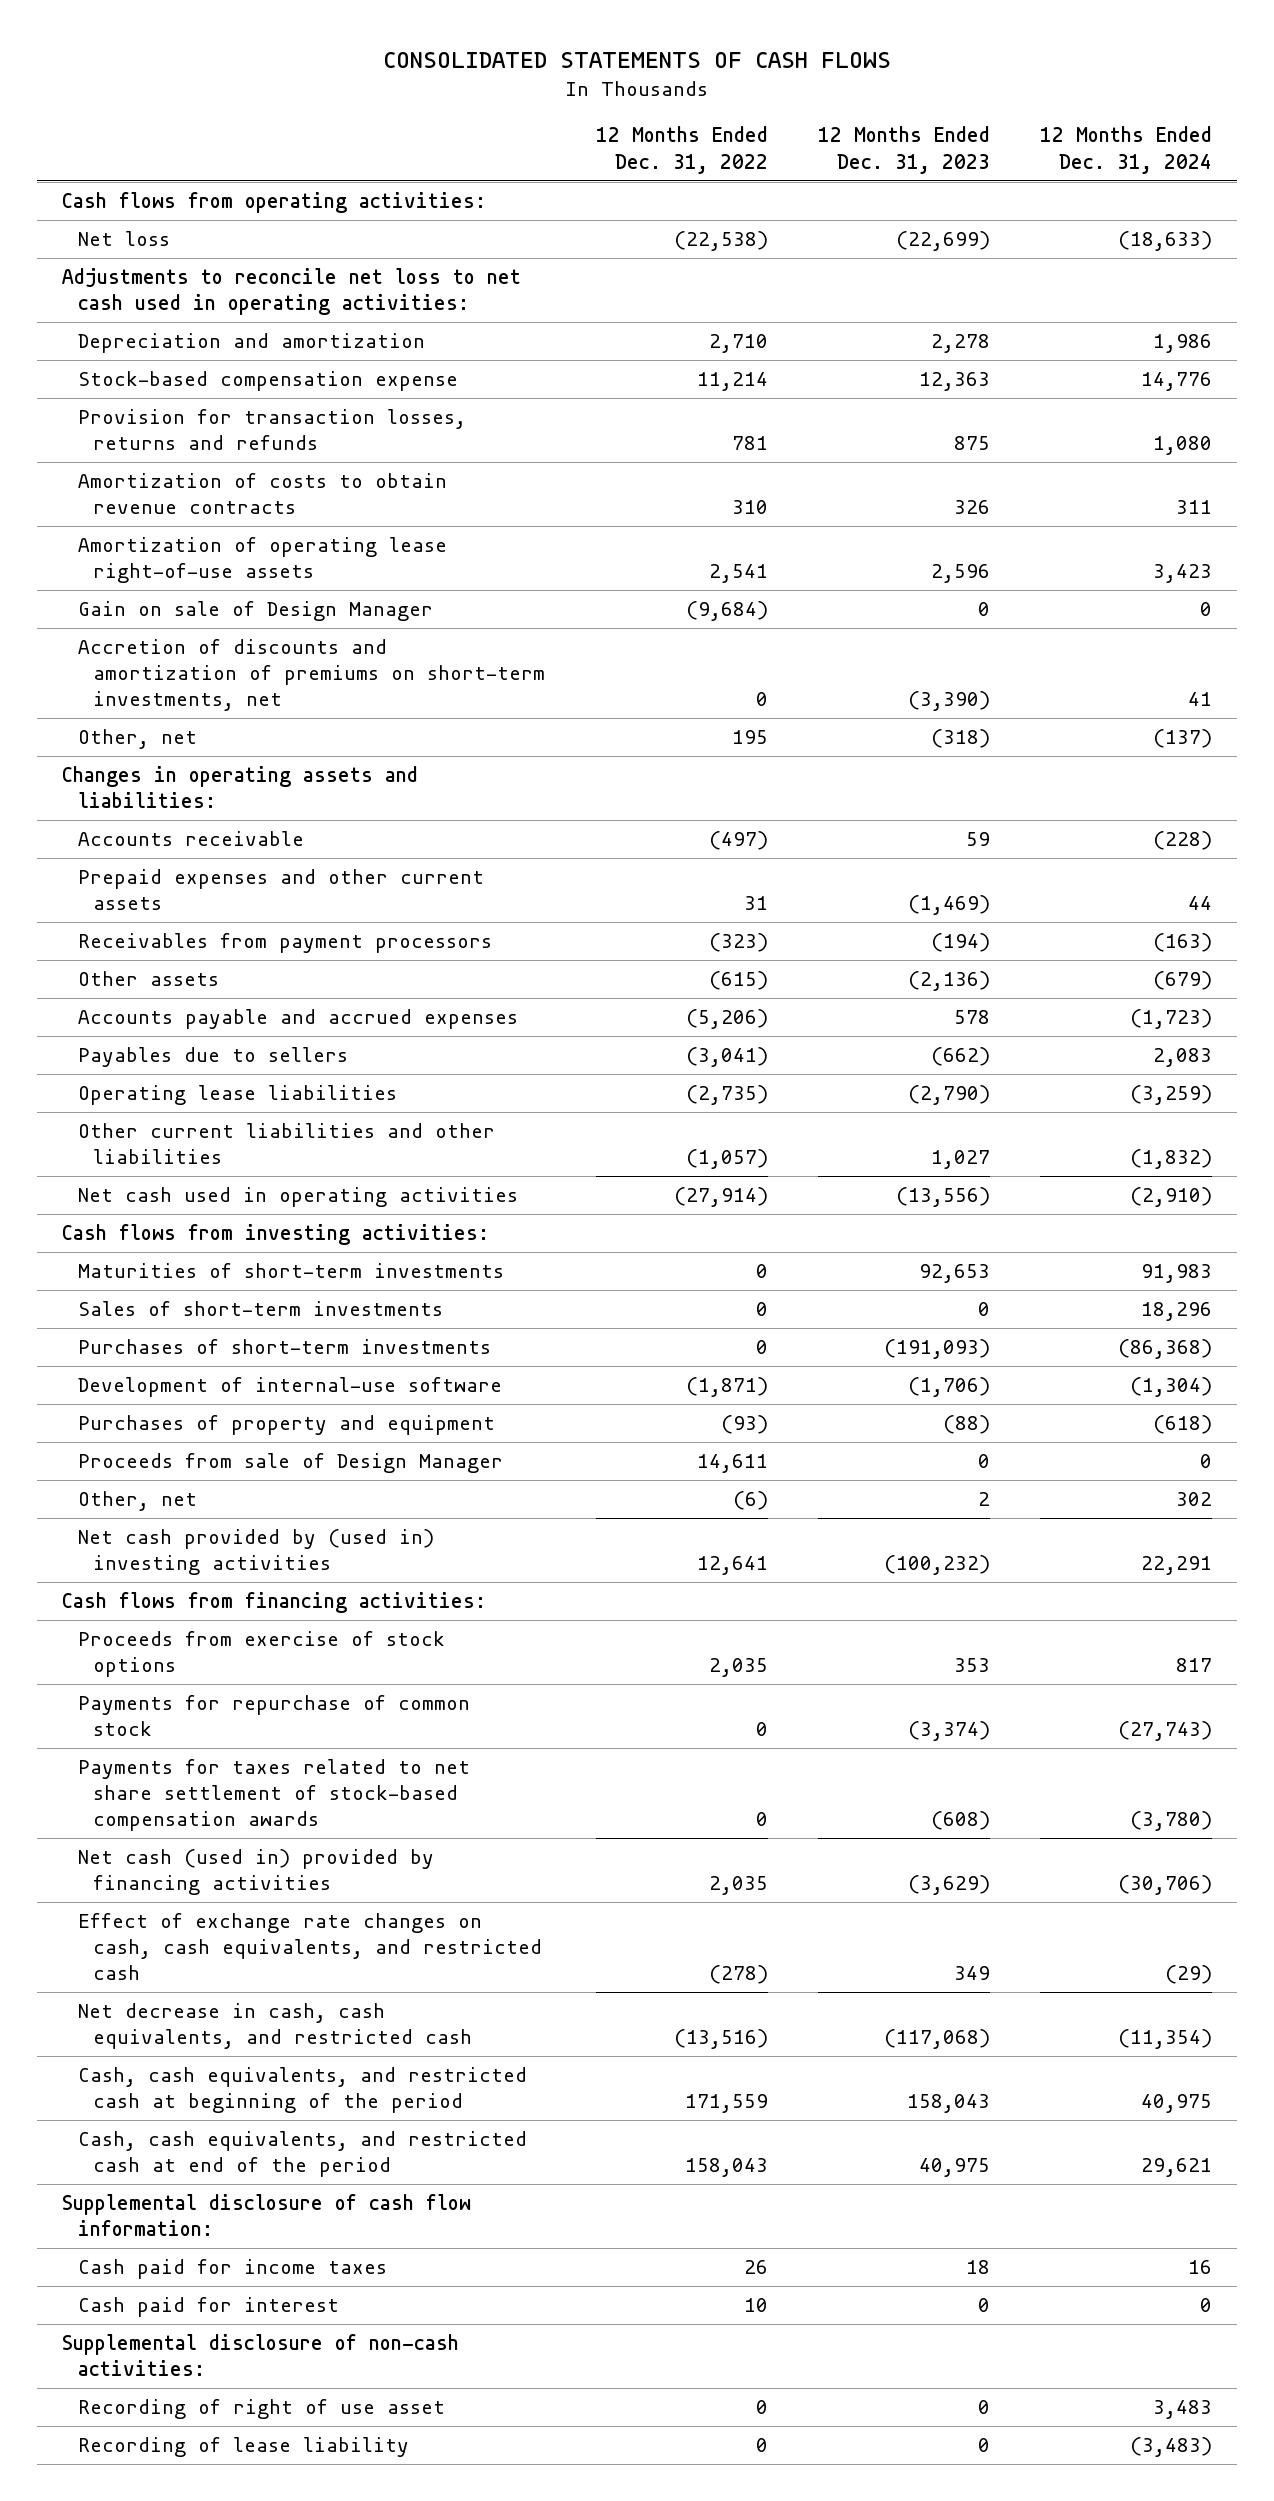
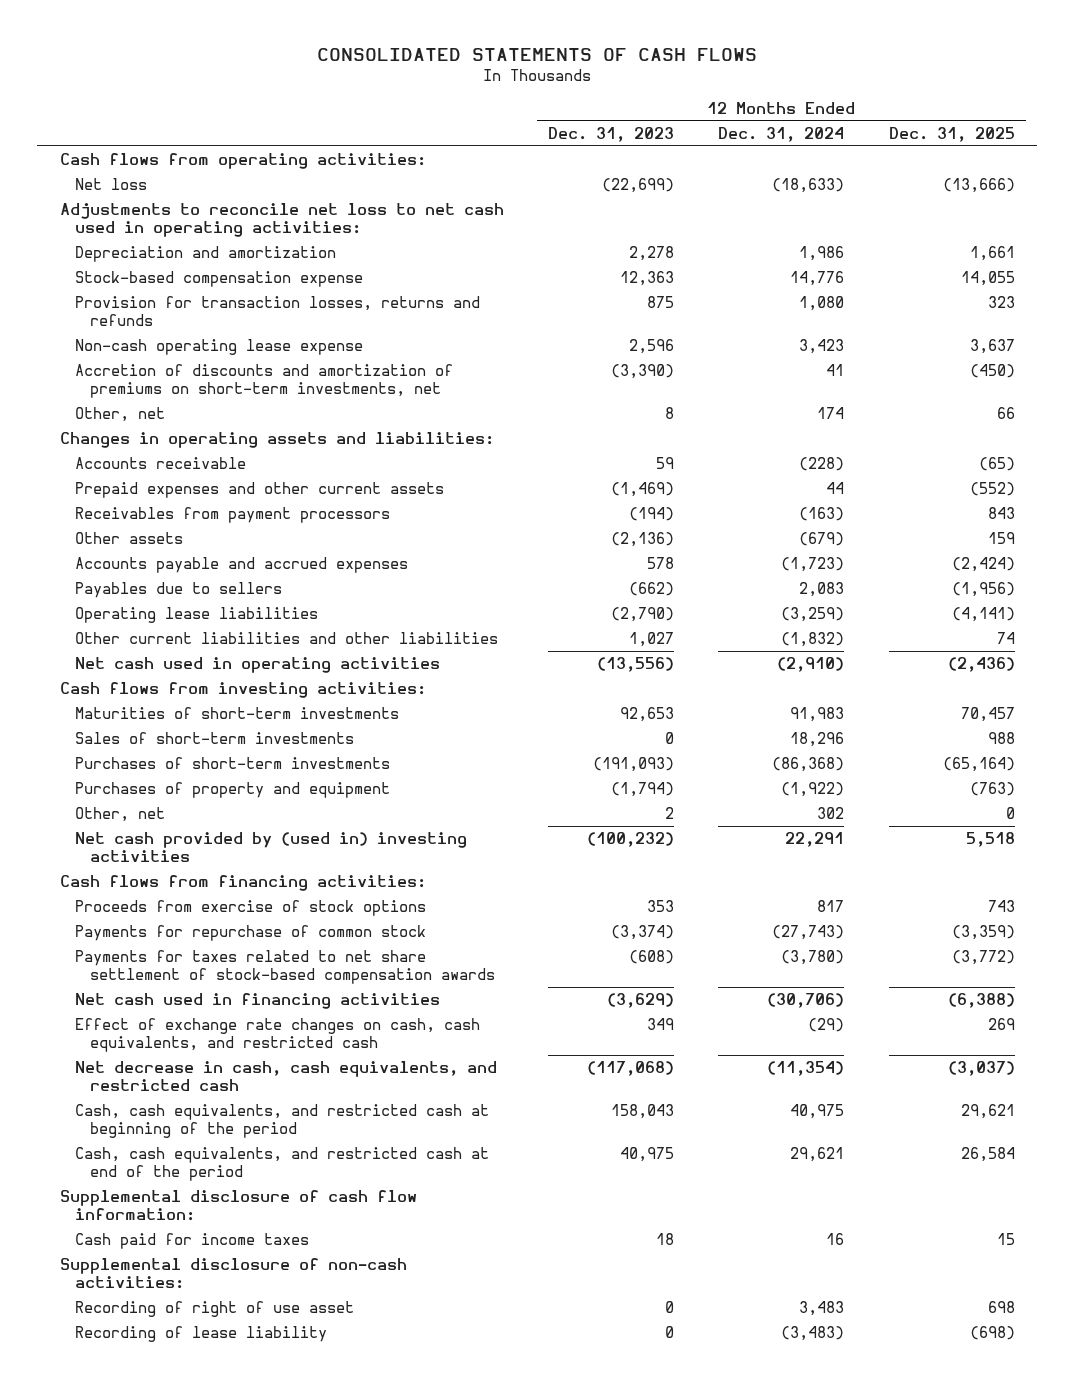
[595,126,768,174] 12 Months Ended Dec. 31, 2022 -> none
none -> [888,126,1015,142] Dec. 31, 2025
[77,473,447,515] Amortization of costs to obtain revenue contracts -> none
[77,601,433,622] Gain on sale of Design Manager -> none
[77,537,447,584] Amortization of operating lease right-of-use assets -> [74,339,363,356] Non-cash operating lease expense
[931,729,991,749] (318) -> [664,407,674,420] 8
[1153,729,1213,749] (137) -> [817,407,845,420] 174
[77,1377,502,1398] Development of internal-use software -> none
[77,1453,503,1474] Proceeds from sale of Design Manager -> none
[943,1415,991,1435] (88) -> [610,782,674,798] (1,794)
[1153,1415,1213,1435] (618) -> [781,782,845,798] (1,922)
[77,1849,434,1896] Net cash (used in) provided by financing activities -> [74,993,440,1010] Net cash used in financing activities
[77,2297,339,2318] Cash paid for interest -> none

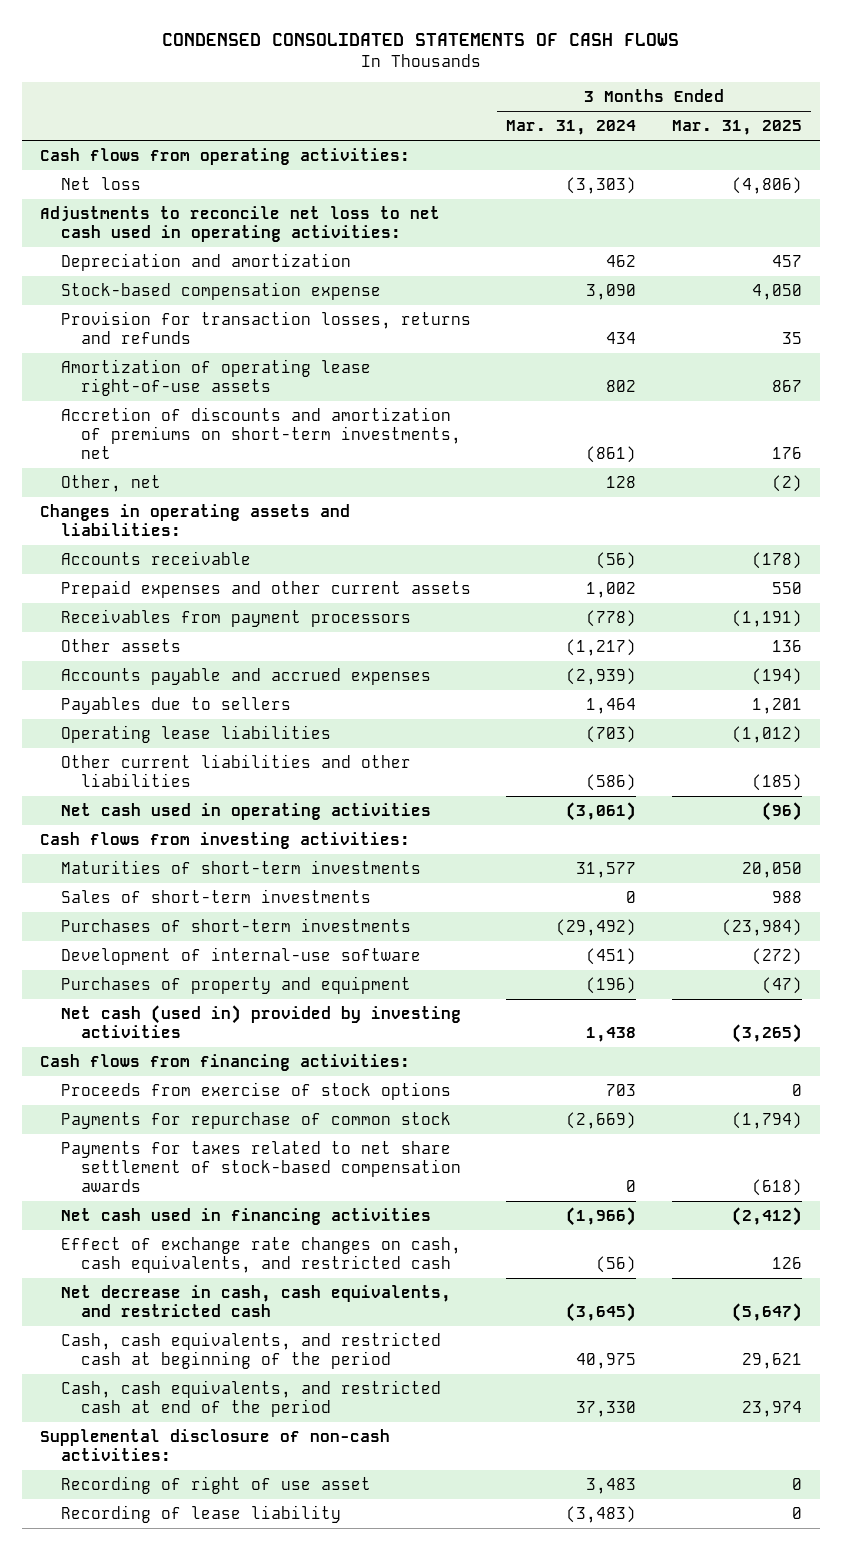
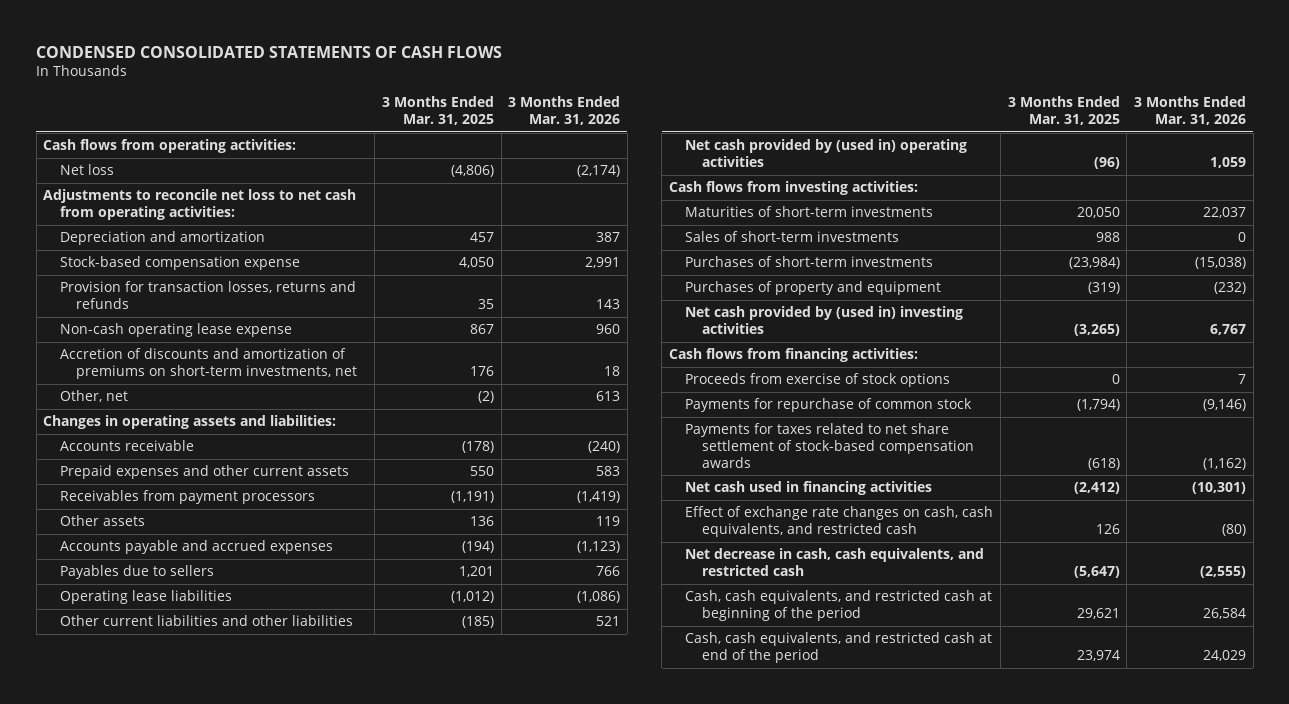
[506,120,637,136] Mar. 31, 2024 -> none
none -> [508,96,621,126] 3 Months Ended Mar. 31, 2026
[39,205,440,243] Adjustments to reconcile net loss to net cash used in operating activities: -> [43,189,357,221] Adjustments to reconcile net loss to net cash from operating activities:
[60,358,371,397] Amortization of operating lease right-of-use assets -> [59,323,292,338] Non-cash operating lease expense
[60,802,431,820] Net cash used in operating activities -> [685,139,968,168] Net cash provided by (used in) operating activities
[60,946,421,965] Development of internal-use software -> none
[762,976,803,994] (47) -> [1087,282,1120,295] (319)
[60,1004,461,1039] Net cash (used in) provided by investing activities -> [685,306,964,335] Net cash provided by (used in) investing activities
[39,1428,390,1462] Supplemental disclosure of non-cash activities: -> none
[60,1475,371,1494] Recording of right of use asset -> none
[60,1504,341,1523] Recording of lease liability -> none

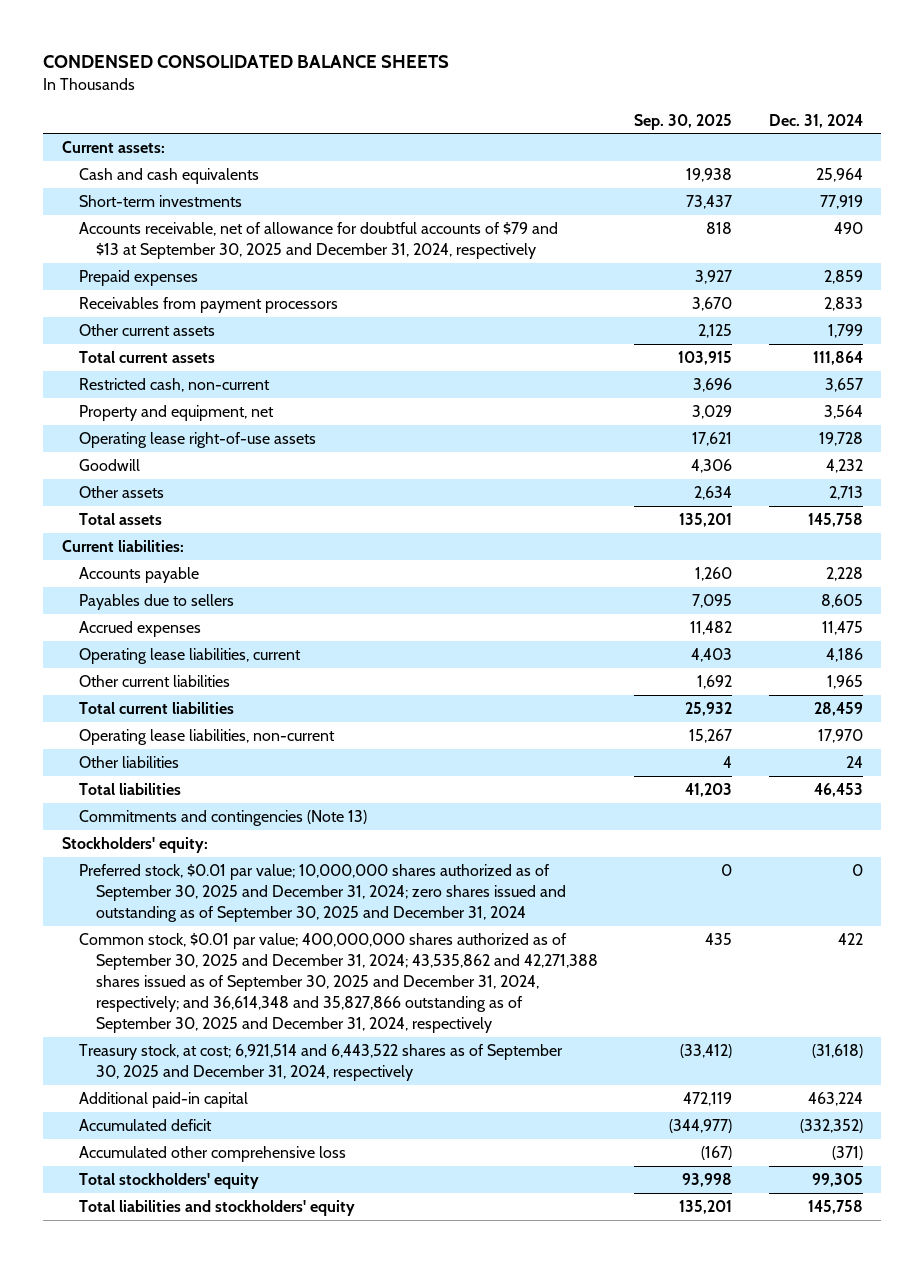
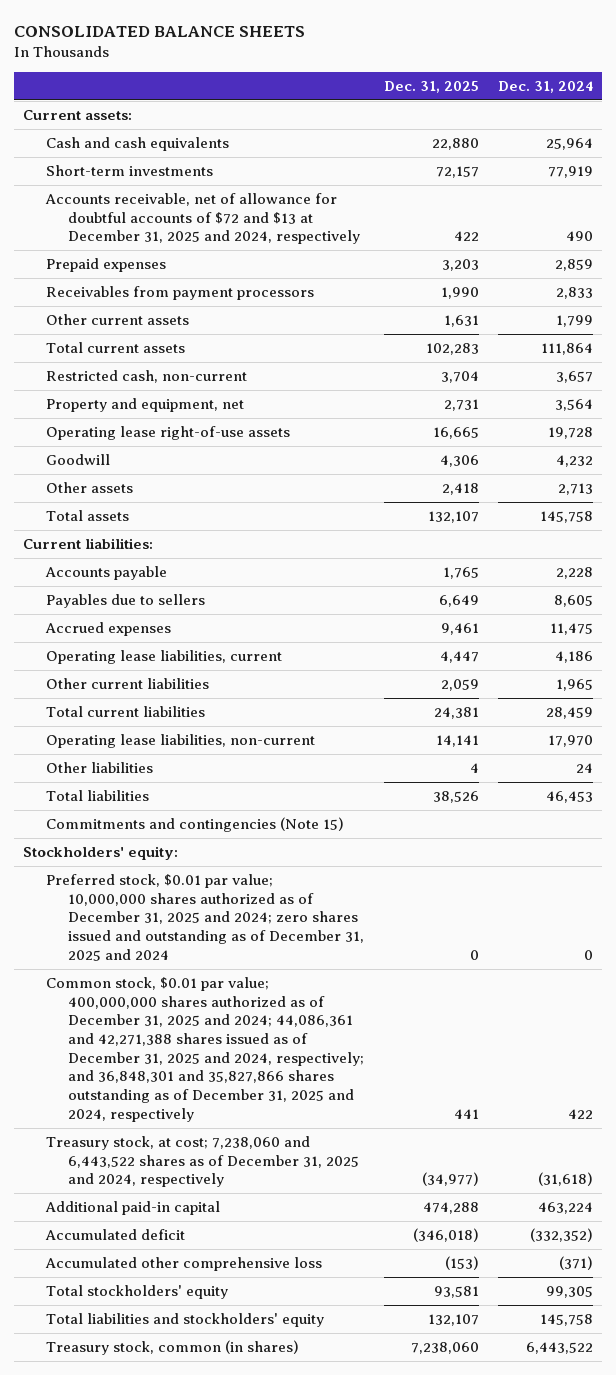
[43,55,450,69] CONDENSED CONSOLIDATED BALANCE SHEETS -> [13,25,305,37] CONSOLIDATED BALANCE SHEETS
[634,113,733,130] Sep. 30, 2025 -> none
none -> [383,80,479,93] Dec. 31, 2025
[78,222,558,260] Accounts receivable, net of allowance for doubtful accounts of $79 and $13 at September 30, 2025 and December 31, 2024, respectively -> [44,193,361,245] Accounts receivable, net of allowance for doubtful accounts of $72 and $13 at December 31, 2025 and 2024, respectively
[78,810,367,827] Commitments and contingencies (Note 13) -> [45,817,344,833] Commitments and contingencies (Note 15)
[78,864,566,923] Preferred stock, $0.01 par value; 10,000,000 shares authorized as of September 30, 2025 and December 31, 2024; zero shares issued and outstanding as of September 30, 2025 and December 31, 2024 -> [45,874,365,961] Preferred stock, $0.01 par value; 10,000,000 shares authorized as of December 31, 2025 and 2024; zero shares issued and outstanding as of December 31, 2025 and 2024
[78,933,598,1034] Common stock, $0.01 par value; 400,000,000 shares authorized as of September 30, 2025 and December 31, 2024; 43,535,862 and 42,271,388 shares issued as of September 30, 2025 and December 31, 2024, respectively; and 36,614,348 and 35,827,866 outstanding as of September 30, 2025 and December 31, 2024, respectively -> [45,977,365,1122] Common stock, $0.01 par value; 400,000,000 shares authorized as of December 31, 2025 and 2024; 44,086,361 and 42,271,388 shares issued as of December 31, 2025 and 2024, respectively; and 36,848,301 and 35,827,866 shares outstanding as of December 31, 2025 and 2024, respectively
[78,1044,563,1082] Treasury stock, at cost; 6,921,514 and 6,443,522 shares as of September 30, 2025 and December 31, 2024, respectively -> [45,1136,360,1188] Treasury stock, at cost; 7,238,060 and 6,443,522 shares as of December 31, 2025 and 2024, respectively
none -> [45,1340,299,1356] Treasury stock, common (in shares)

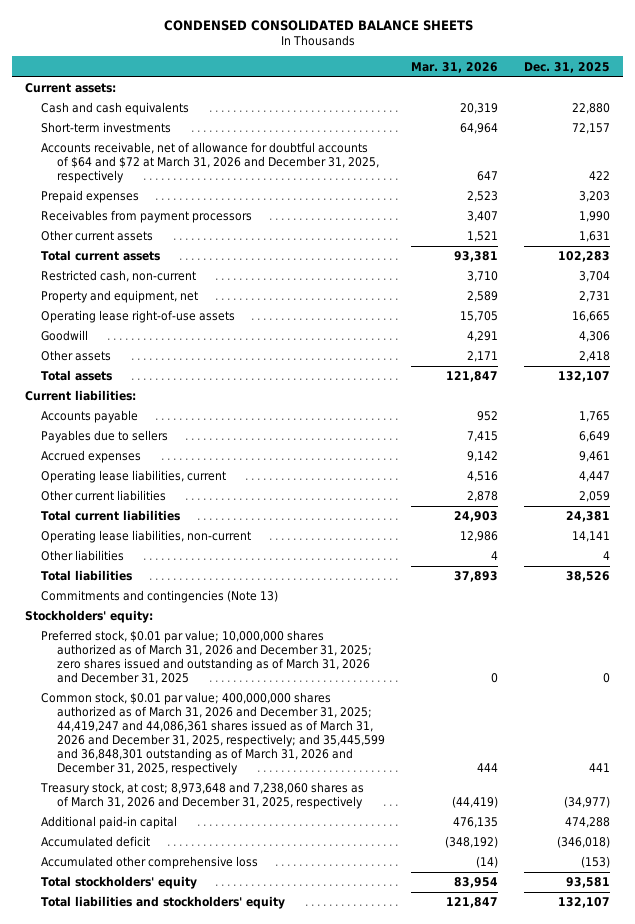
[13,25,305,37] CONSOLIDATED BALANCE SHEETS -> [163,19,473,31] CONDENSED CONSOLIDATED BALANCE SHEETS
[497,80,593,93] Dec. 31, 2024 -> none
none -> [411,61,499,73] Mar. 31, 2026
[44,193,361,245] Accounts receivable, net of allowance for doubtful accounts of $72 and $13 at December 31, 2025 and 2024, respectively -> [40,142,380,184] Accounts receivable, net of allowance for doubtful accounts of $64 and $72 at March 31, 2026 and December 31, 2025, respectively
[45,817,344,833] Commitments and contingencies (Note 15) -> [40,590,278,604] Commitments and contingencies (Note 13)
[45,874,365,961] Preferred stock, $0.01 par value; 10,000,000 shares authorized as of December 31, 2025 and 2024; zero shares issued and outstanding as of December 31, 2025 and 2024 -> [40,630,373,685] Preferred stock, $0.01 par value; 10,000,000 shares authorized as of March 31, 2026 and December 31, 2025; zero shares issued and outstanding as of March 31, 2026 and December 31, 2025
[45,977,365,1122] Common stock, $0.01 par value; 400,000,000 shares authorized as of December 31, 2025 and 2024; 44,086,361 and 42,271,388 shares issued as of December 31, 2025 and 2024, respectively; and 36,848,301 and 35,827,866 shares outstanding as of December 31, 2025 and 2024, respectively -> [40,692,386,776] Common stock, $0.01 par value; 400,000,000 shares authorized as of March 31, 2026 and December 31, 2025; 44,419,247 and 44,086,361 shares issued as of March 31, 2026 and December 31, 2025, respectively; and 35,445,599 and 36,848,301 outstanding as of March 31, 2026 and December 31, 2025, respectively
[45,1136,360,1188] Treasury stock, at cost; 7,238,060 and 6,443,522 shares as of December 31, 2025 and 2024, respectively -> [39,782,364,810] Treasury stock, at cost; 8,973,648 and 7,238,060 shares as of March 31, 2026 and December 31, 2025, respectively
[45,1340,299,1356] Treasury stock, common (in shares) -> none

